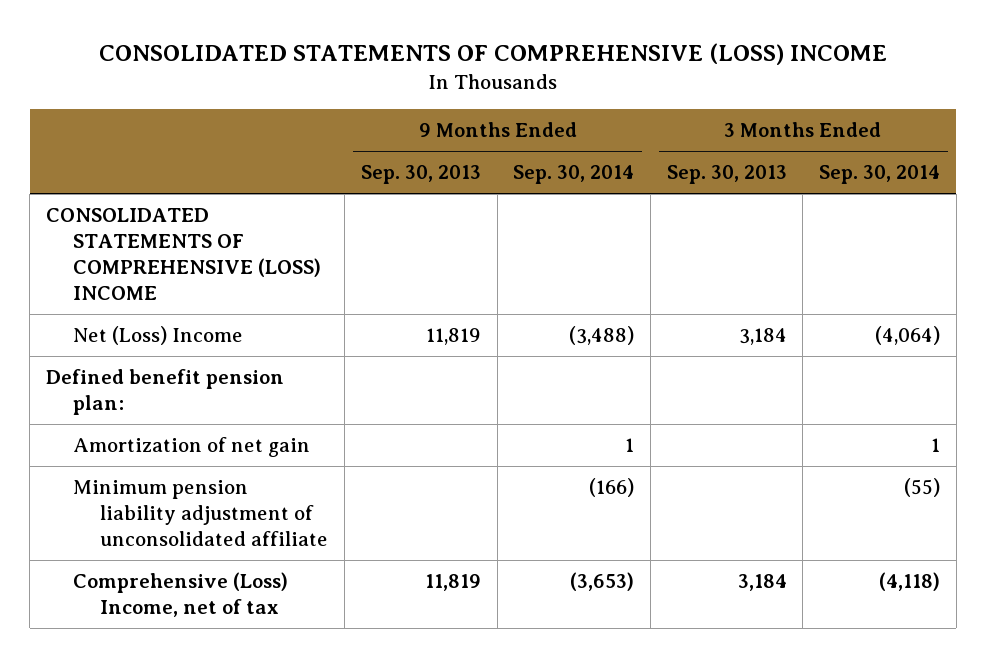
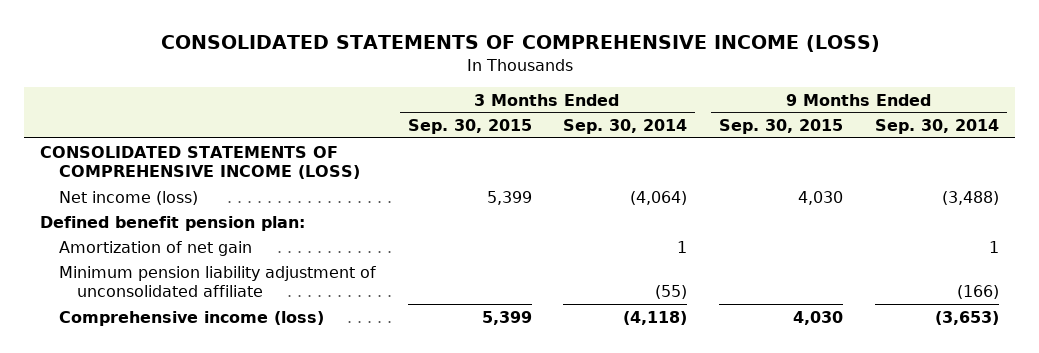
[98,43,887,66] CONSOLIDATED STATEMENTS OF COMPREHENSIVE (LOSS) INCOME -> [160,35,880,53] CONSOLIDATED STATEMENTS OF COMPREHENSIVE INCOME (LOSS)
[360,165,481,185] Sep. 30, 2013 -> none
[666,165,787,185] Sep. 30, 2013 -> none
none -> [407,119,532,135] Sep. 30, 2015
none -> [719,119,844,135] Sep. 30, 2015
[45,208,322,301] CONSOLIDATED STATEMENTS OF COMPREHENSIVE (LOSS) INCOME -> [40,145,360,180] CONSOLIDATED STATEMENTS OF COMPREHENSIVE INCOME (LOSS)
[73,326,244,346] Net (Loss) Income -> [58,190,198,205] Net income (loss)
[73,572,289,618] Comprehensive (Loss) Income, net of tax -> [58,310,324,326] Comprehensive income (loss)

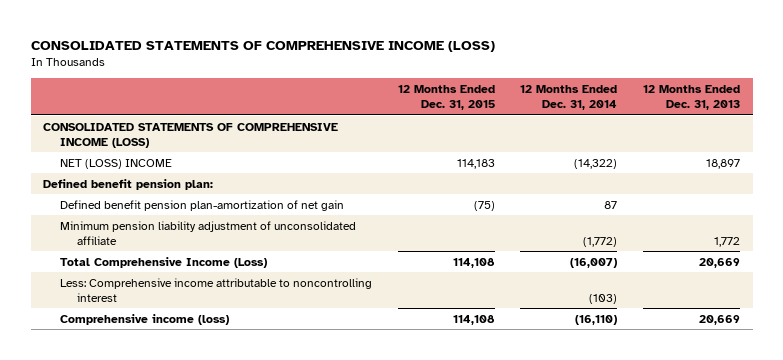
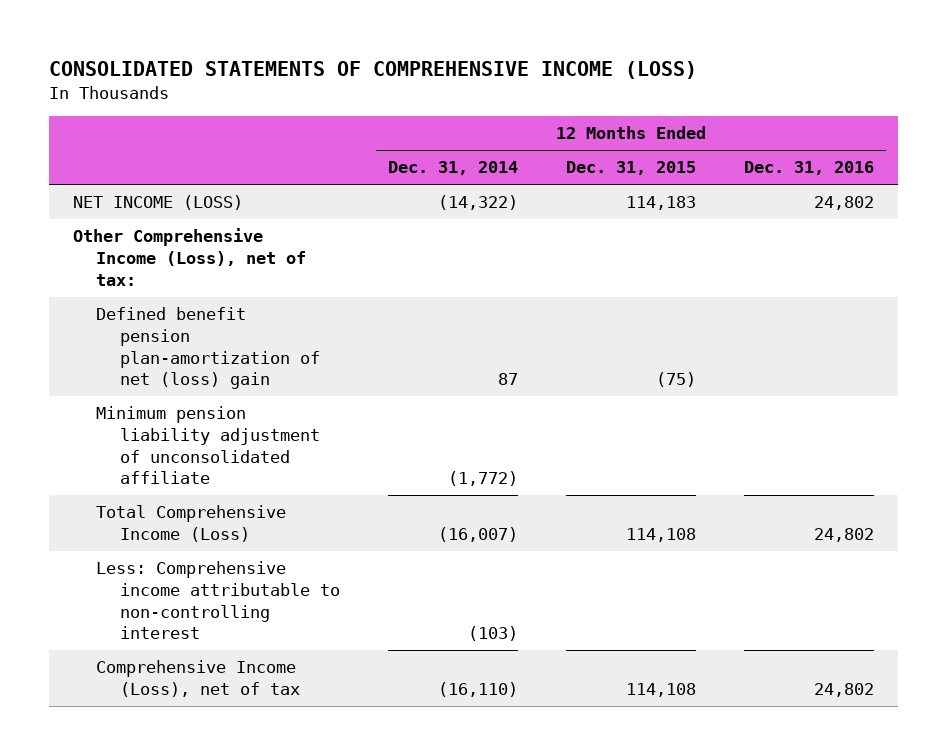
[643,84,741,111] 12 Months Ended Dec. 31, 2013 -> none
none -> [743,161,874,176] Dec. 31, 2016
[43,122,339,149] CONSOLIDATED STATEMENTS OF COMPREHENSIVE INCOME (LOSS) -> none
[43,178,214,190] Defined benefit pension plan: -> none
[60,158,173,169] NET (LOSS) INCOME -> [73,195,244,211] NET INCOME (LOSS)
none -> [73,228,307,286] Other Comprehensive Income (Loss), net of tax:
[60,199,345,211] Defined benefit pension plan-amortization of net gain -> [96,307,320,390] Defined benefit pension plan-amortization of net (loss) gain
[60,277,373,303] Less: Comprehensive income attributable to noncontrolling interest -> [96,561,340,640] Less: Comprehensive income attributable to non-controlling interest
[60,313,230,325] Comprehensive income (loss) -> [96,660,300,698] Comprehensive Income (Loss), net of tax

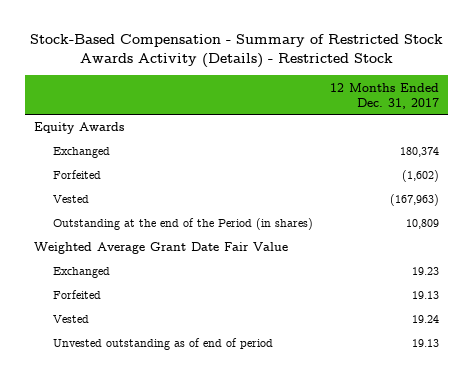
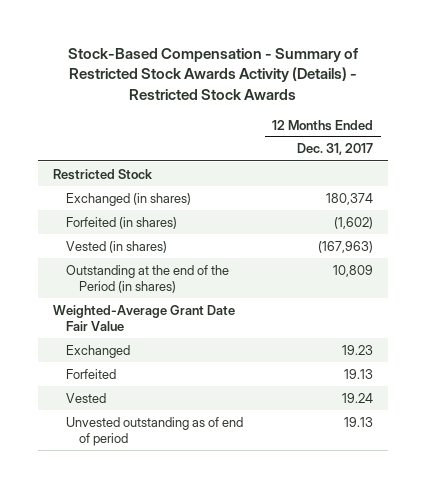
[29,34,443,69] Stock-Based Compensation - Summary of Restricted Stock Awards Activity (Details) - Restricted Stock -> [67,47,358,100] Stock-Based Compensation - Summary of Restricted Stock Awards Activity (Details) - Restricted Stock Awards
[34,122,125,135] Equity Awards -> [52,168,153,180] Restricted Stock
[52,147,110,159] Exchanged -> [66,192,192,206] Exchanged (in shares)
[52,170,101,180] Forfeited -> [66,216,178,229] Forfeited (in shares)
[52,195,89,204] Vested -> [66,240,168,253] Vested (in shares)
[34,242,289,255] Weighted Average Grant Date Fair Value -> [52,304,235,332] Weighted-Average Grant Date Fair Value

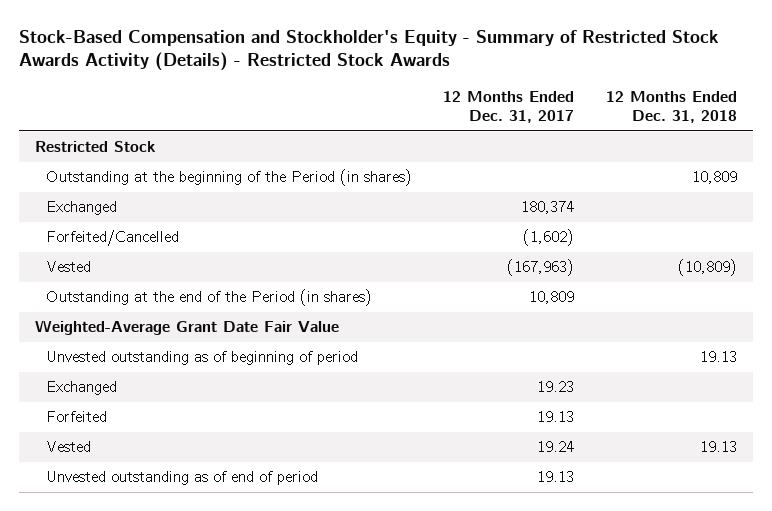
[67,47,358,100] Stock-Based Compensation - Summary of Restricted Stock Awards Activity (Details) - Restricted Stock Awards -> [19,29,720,72] Stock-Based Compensation and Stockholder's Equity - Summary of Restricted Stock Awards Activity (Details) - Restricted Stock Awards
none -> [605,91,737,123] 12 Months Ended Dec. 31, 2018
none -> [45,169,412,187] Outstanding at the beginning of the Period (in shares)
[66,192,192,206] Exchanged (in shares) -> [45,201,117,216] Exchanged
[66,216,178,229] Forfeited (in shares) -> [45,230,179,247] Forfeited/Cancelled
[66,240,168,253] Vested (in shares) -> [45,261,91,273] Vested
none -> [45,351,358,366] Unvested outstanding as of beginning of period

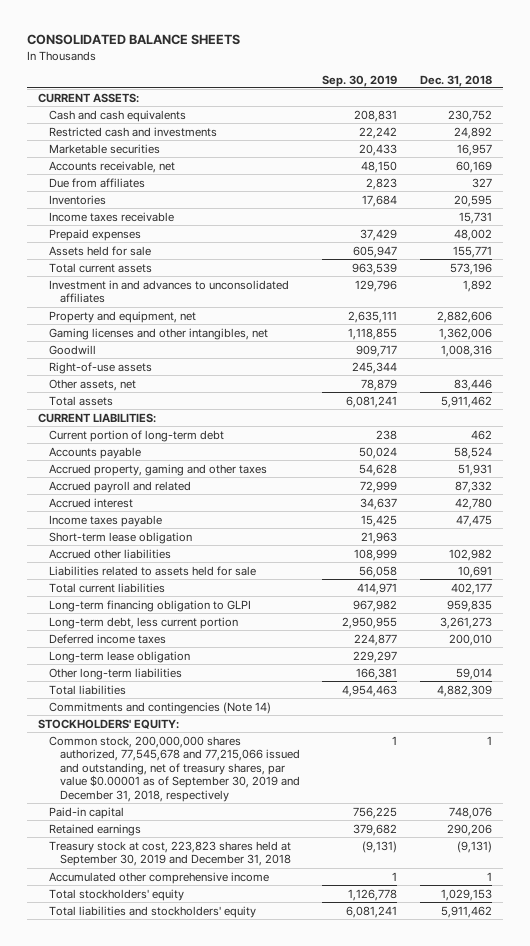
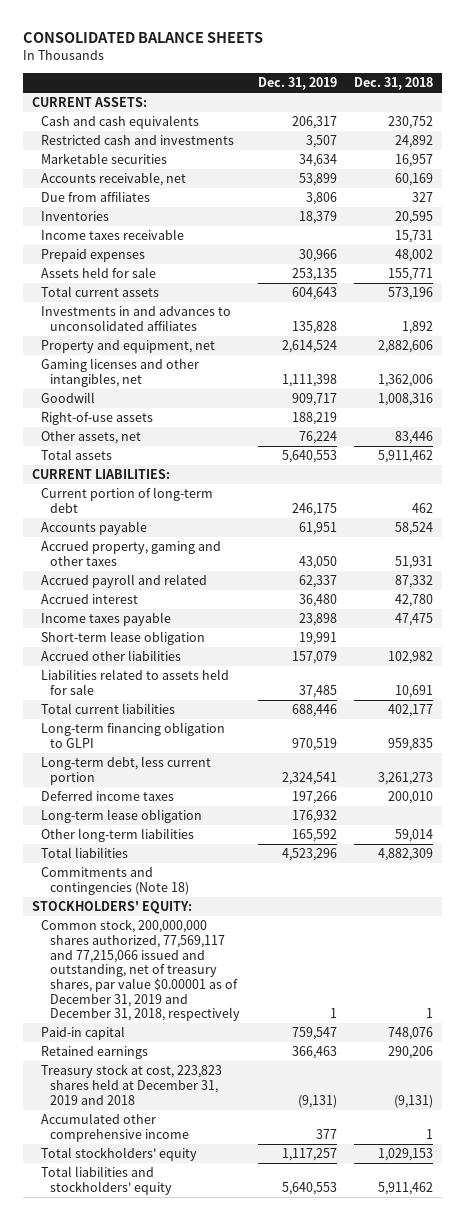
[322,74,398,87] Sep. 30, 2019 -> none
none -> [257,77,337,91] Dec. 31, 2019
[48,279,289,304] Investment in and advances to unconsolidated affiliates -> [41,306,232,331] Investments in and advances to unconsolidated affiliates
[48,701,271,714] Commitments and contingencies (Note 14) -> [41,867,190,895] Commitments and contingencies (Note 18)
[48,735,301,802] Common stock, 200,000,000 shares authorized, 77,545,678 and 77,215,066 issued and outstanding, net of treasury shares, par value $0.00001 as of September 30, 2019 and December 31, 2018, respectively -> [41,919,241,1022] Common stock, 200,000,000 shares authorized, 77,569,117 and 77,215,066 issued and outstanding, net of treasury shares, par value $0.00001 as of December 31, 2019 and December 31, 2018, respectively
[48,840,292,867] Treasury stock at cost, 223,823 shares held at September 30, 2019 and December 31, 2018 -> [41,1064,223,1105] Treasury stock at cost, 223,823 shares held at December 31, 2019 and 2018

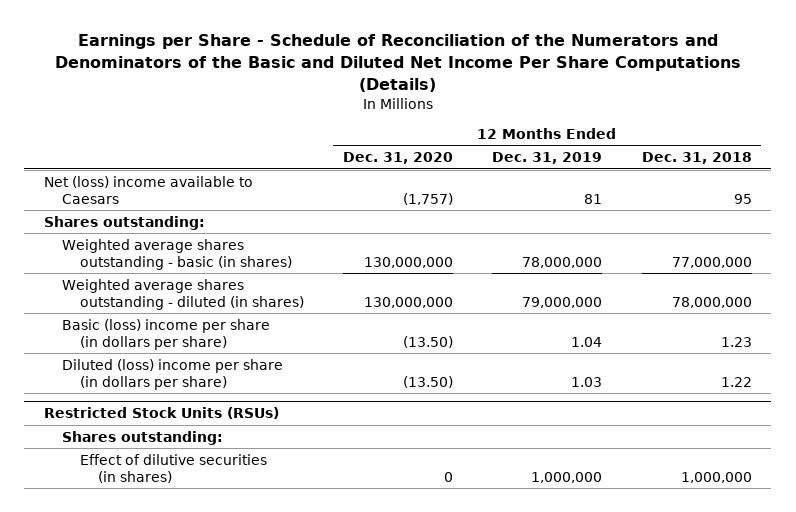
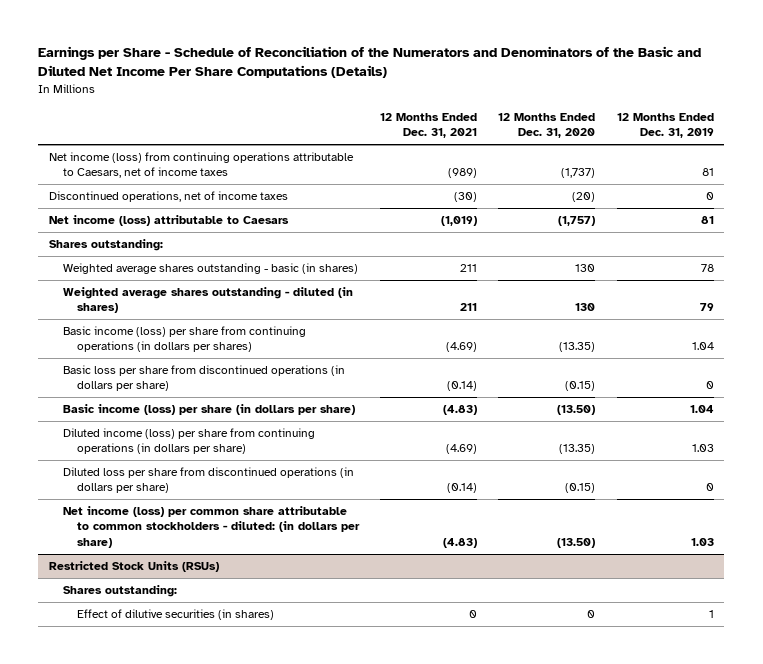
[641,152,752,165] Dec. 31, 2018 -> none
none -> [380,113,478,139] 12 Months Ended Dec. 31, 2021
none -> [48,152,354,179] Net income (loss) from continuing operations attributable to Caesars, net of income taxes
none -> [48,191,288,203] Discontinued operations, net of income taxes
[44,175,254,204] Net (loss) income available to Caesars -> [48,215,289,227] Net income (loss) attributable to Caesars
[364,256,454,268] 130,000,000 -> [575,264,596,273] 130
[522,256,603,268] 78,000,000 -> [700,264,714,273] 78
[364,296,454,308] 130,000,000 -> [575,303,596,312] 130
[522,296,603,308] 79,000,000 -> [699,303,714,312] 79
none -> [62,326,306,353] Basic income (loss) per share from continuing operations (in dollars per shares)
none -> [62,365,345,392] Basic loss per share from discontinued operations (in dollars per share)
[61,318,270,350] Basic (loss) income per share (in dollars per share) -> [62,404,355,416] Basic income (loss) per share (in dollars per share)
none -> [62,428,315,455] Diluted income (loss) per share from continuing operations (in dollars per share)
none -> [62,467,354,494] Diluted loss per share from discontinued operations (in dollars per share)
[61,358,283,390] Diluted (loss) income per share (in dollars per share) -> [62,506,360,548] Net income (loss) per common share attributable to common stockholders - diluted: (in dollars per share)
[531,471,603,483] 1,000,000 -> [708,610,714,619] 1

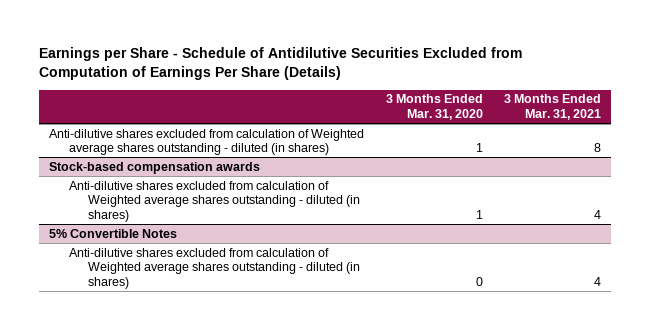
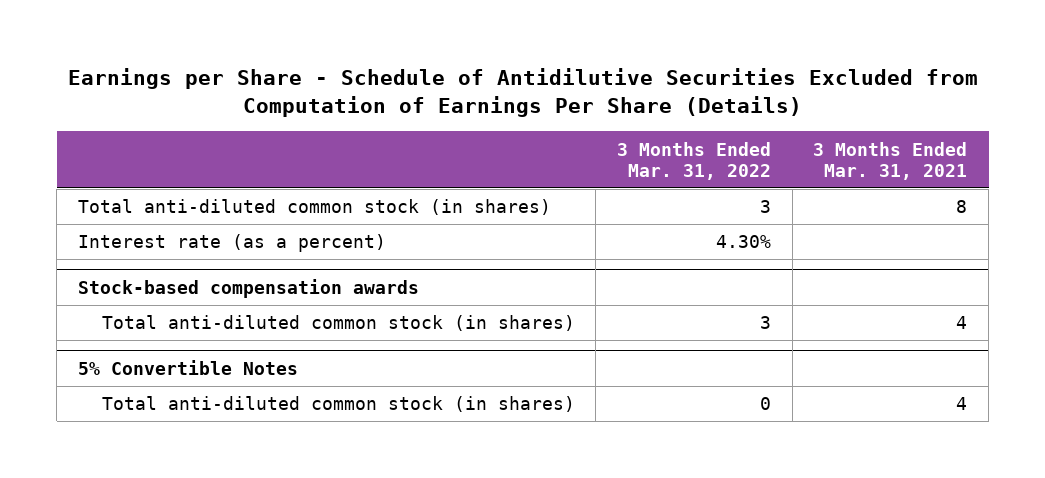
[385,94,483,121] 3 Months Ended Mar. 31, 2020 -> none
none -> [617,141,772,180] 3 Months Ended Mar. 31, 2022
[49,128,365,156] Anti-dilutive shares excluded from calculation of Weighted average shares outstanding - diluted (in shares) -> [78,199,552,216] Total anti-diluted common stock (in shares)
none -> [78,234,387,253] Interest rate (as a percent)
[68,180,361,222] Anti-dilutive shares excluded from calculation of Weighted average shares outstanding - diluted (in shares) -> [101,315,575,332] Total anti-diluted common stock (in shares)
[68,247,361,289] Anti-dilutive shares excluded from calculation of Weighted average shares outstanding - diluted (in shares) -> [101,396,575,413] Total anti-diluted common stock (in shares)

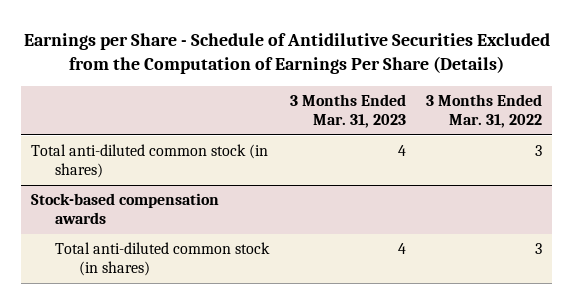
[67,68,978,118] Earnings per Share - Schedule of Antidilutive Securities Excluded from Computation of Earnings Per Share (Details) -> [23,32,550,74] Earnings per Share - Schedule of Antidilutive Securities Excluded from the Computation of Earnings Per Share (Details)
[813,141,968,180] 3 Months Ended Mar. 31, 2021 -> none
none -> [289,93,406,128] 3 Months Ended Mar. 31, 2023
[78,234,387,253] Interest rate (as a percent) -> none
[78,360,299,376] 5% Convertible Notes -> none
[101,396,575,413] Total anti-diluted common stock (in shares) -> none

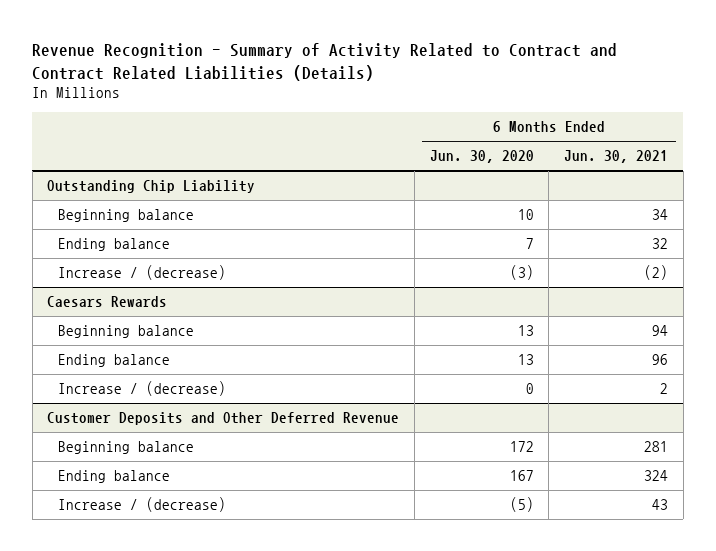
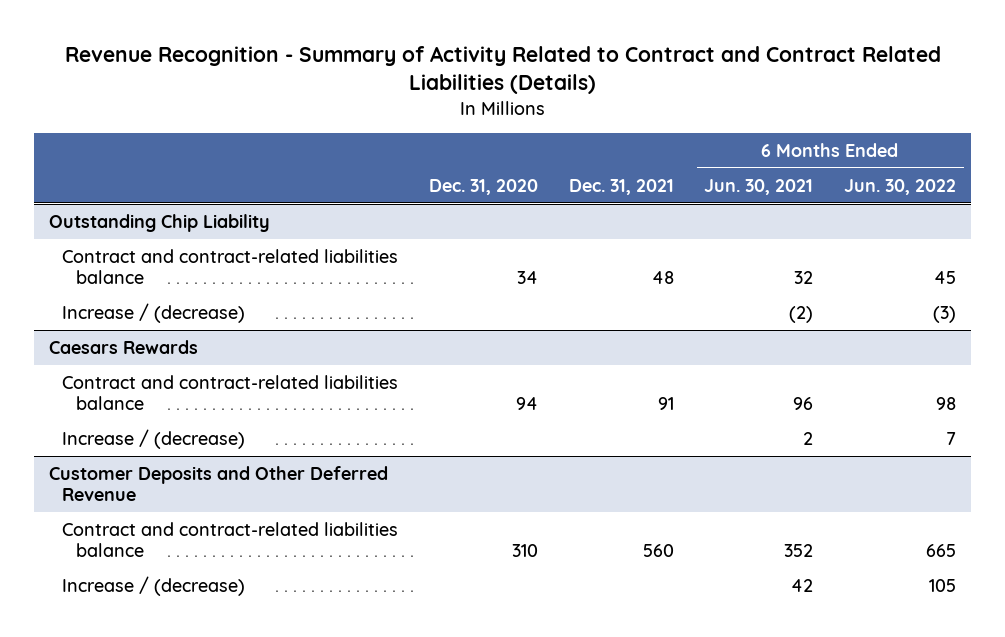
[429,150,534,164] Jun. 30, 2020 -> none
none -> [429,178,539,195] Dec. 31, 2020
none -> [568,178,674,195] Dec. 31, 2021
none -> [843,178,956,195] Jun. 30, 2022
[58,209,195,223] Beginning balance -> none
[58,238,171,252] Ending balance -> none
none -> [62,248,399,285] Contract and contract-related liabilities balance
[58,325,195,339] Beginning balance -> none
[58,354,171,368] Ending balance -> none
none -> [62,374,399,411] Contract and contract-related liabilities balance
[58,441,195,455] Beginning balance -> none
[58,470,171,484] Ending balance -> none
none -> [62,521,399,558] Contract and contract-related liabilities balance
[652,499,669,511] 43 -> [791,578,814,592] 42

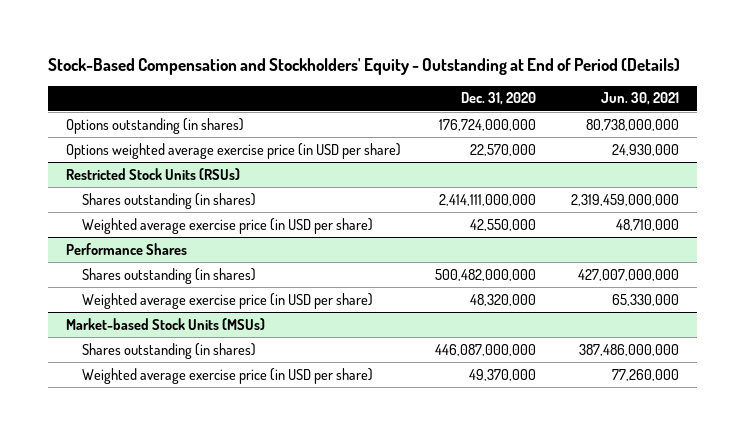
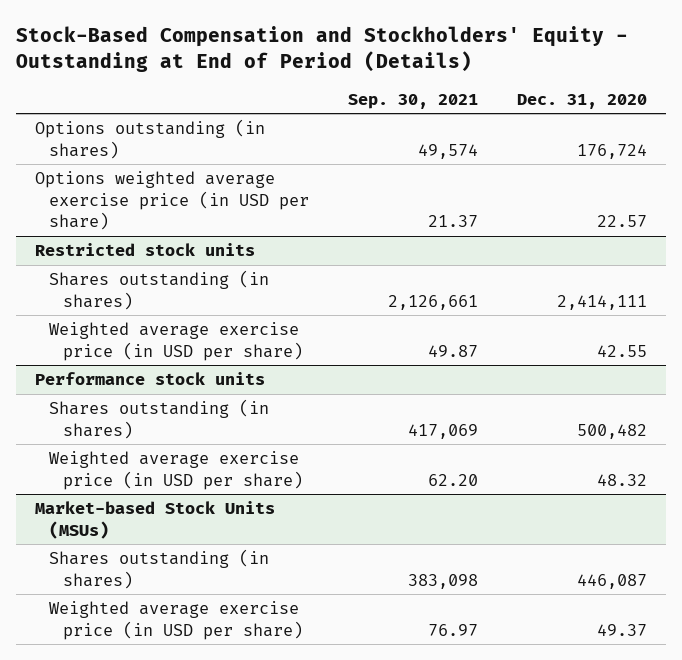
[601,92,680,106] Jun. 30, 2021 -> none
none -> [347,93,478,109] Sep. 30, 2021
[439,118,537,131] 176,724,000,000 -> [576,143,647,159] 176,724
[470,143,537,156] 22,570,000 -> [596,214,647,227] 22.57
[65,167,240,180] Restricted Stock Units (RSUs) -> [35,243,256,257] Restricted stock units
[439,193,537,206] 2,414,111,000,000 -> [556,294,647,310] 2,414,111
[470,218,537,231] 42,550,000 -> [596,344,647,357] 42.55
[65,242,187,255] Performance Shares -> [35,372,266,386] Performance stock units
[435,268,537,281] 500,482,000,000 -> [576,423,647,439] 500,482
[470,293,537,306] 48,320,000 -> [596,473,647,486] 48.32
[435,343,537,356] 446,087,000,000 -> [576,573,647,589] 446,087
[469,368,537,381] 49,370,000 -> [596,623,647,636] 49.37

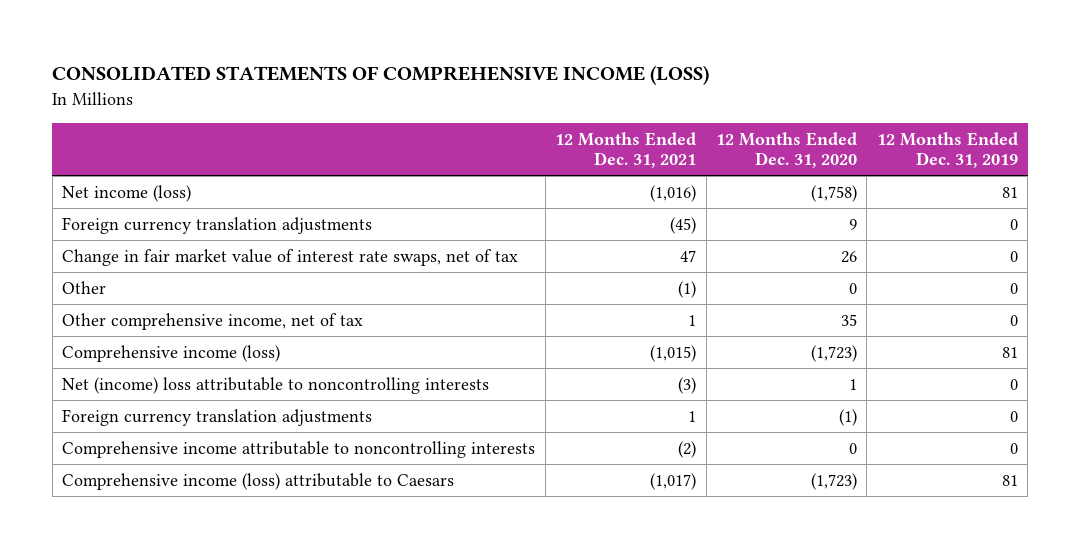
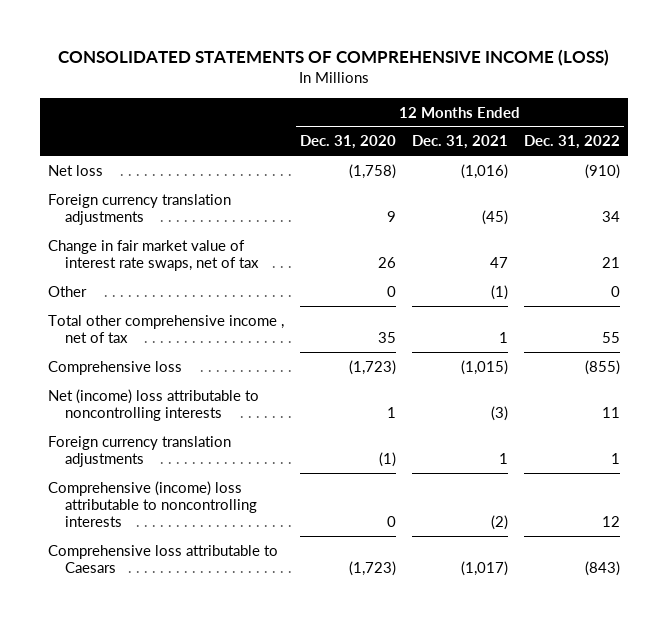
[876,131,1018,169] 12 Months Ended Dec. 31, 2019 -> none
none -> [523,135,620,150] Dec. 31, 2022
[62,184,192,202] Net income (loss) -> [47,164,103,176] Net loss
[62,312,364,330] Other comprehensive income, net of tax -> [47,314,284,344] Total other comprehensive income , net of tax
[62,344,281,362] Comprehensive income (loss) -> [47,360,182,375] Comprehensive loss
[62,440,536,458] Comprehensive income attributable to noncontrolling interests -> [47,480,257,528] Comprehensive (income) loss attributable to noncontrolling interests
[62,472,455,490] Comprehensive income (loss) attributable to Caesars -> [47,544,278,574] Comprehensive loss attributable to Caesars

